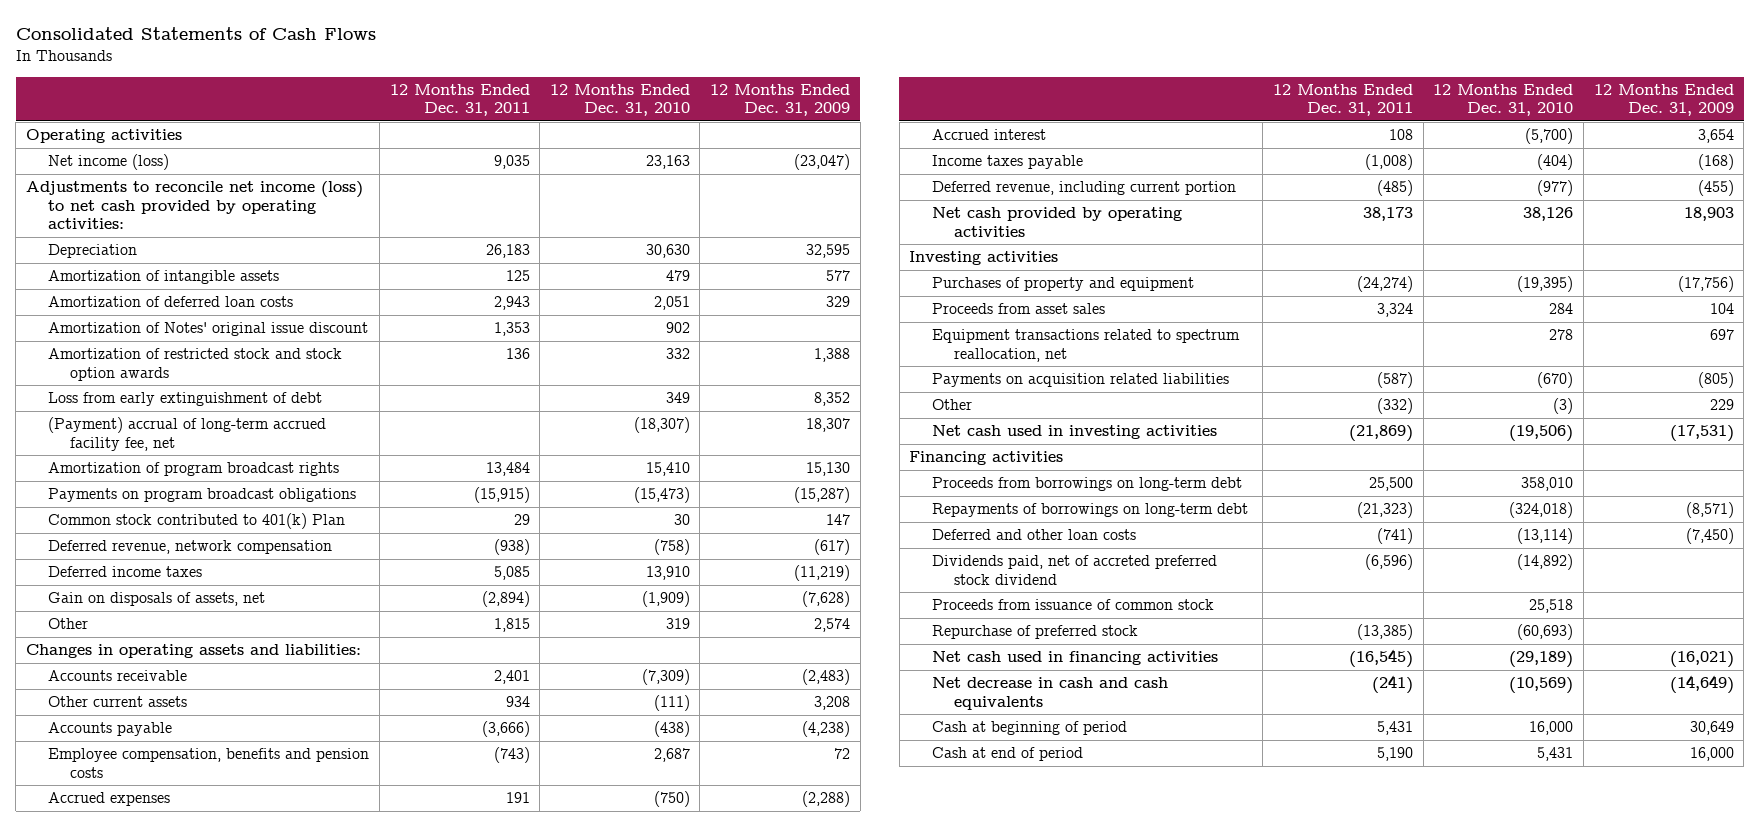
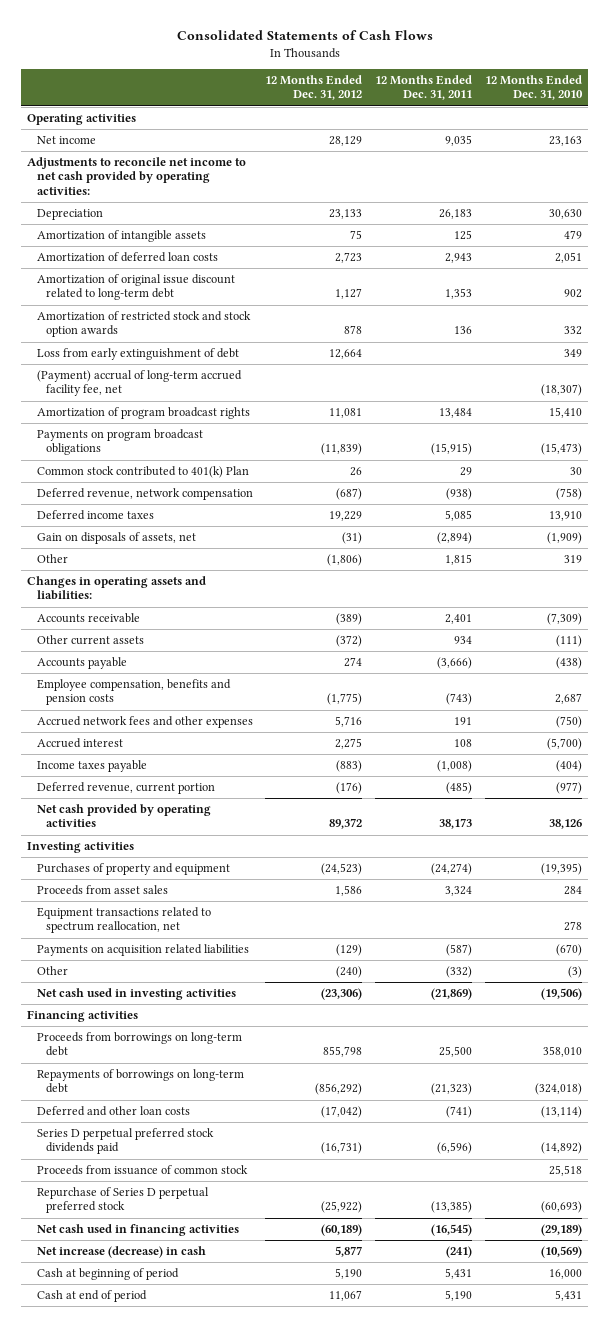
[710,83,851,117] 12 Months Ended Dec. 31, 2009 -> none
none -> [265,75,363,101] 12 Months Ended Dec. 31, 2012
[48,154,170,171] Net income (loss) -> [36,136,96,145] Net income
[25,181,363,230] Adjustments to reconcile net income (loss) to net cash provided by operating activities: -> [27,157,247,195] Adjustments to reconcile net income to net cash provided by operating activities:
[48,322,369,337] Amortization of Notes' original issue discount -> [36,274,235,301] Amortization of original issue discount related to long-term debt
[48,792,171,807] Accrued expenses -> [36,716,253,729] Accrued network fees and other expenses
[931,181,1236,196] Deferred revenue, including current portion -> [36,782,215,795] Deferred revenue, current portion
[931,555,1217,585] Dividends paid, net of accreted preferred stock dividend -> [36,1128,214,1155] Series D perpetual preferred stock dividends paid
[931,625,1138,640] Repurchase of preferred stock -> [36,1187,209,1214] Repurchase of Series D perpetual preferred stock
[931,677,1168,710] Net decrease in cash and cash equivalents -> [36,1246,206,1259] Net increase (decrease) in cash

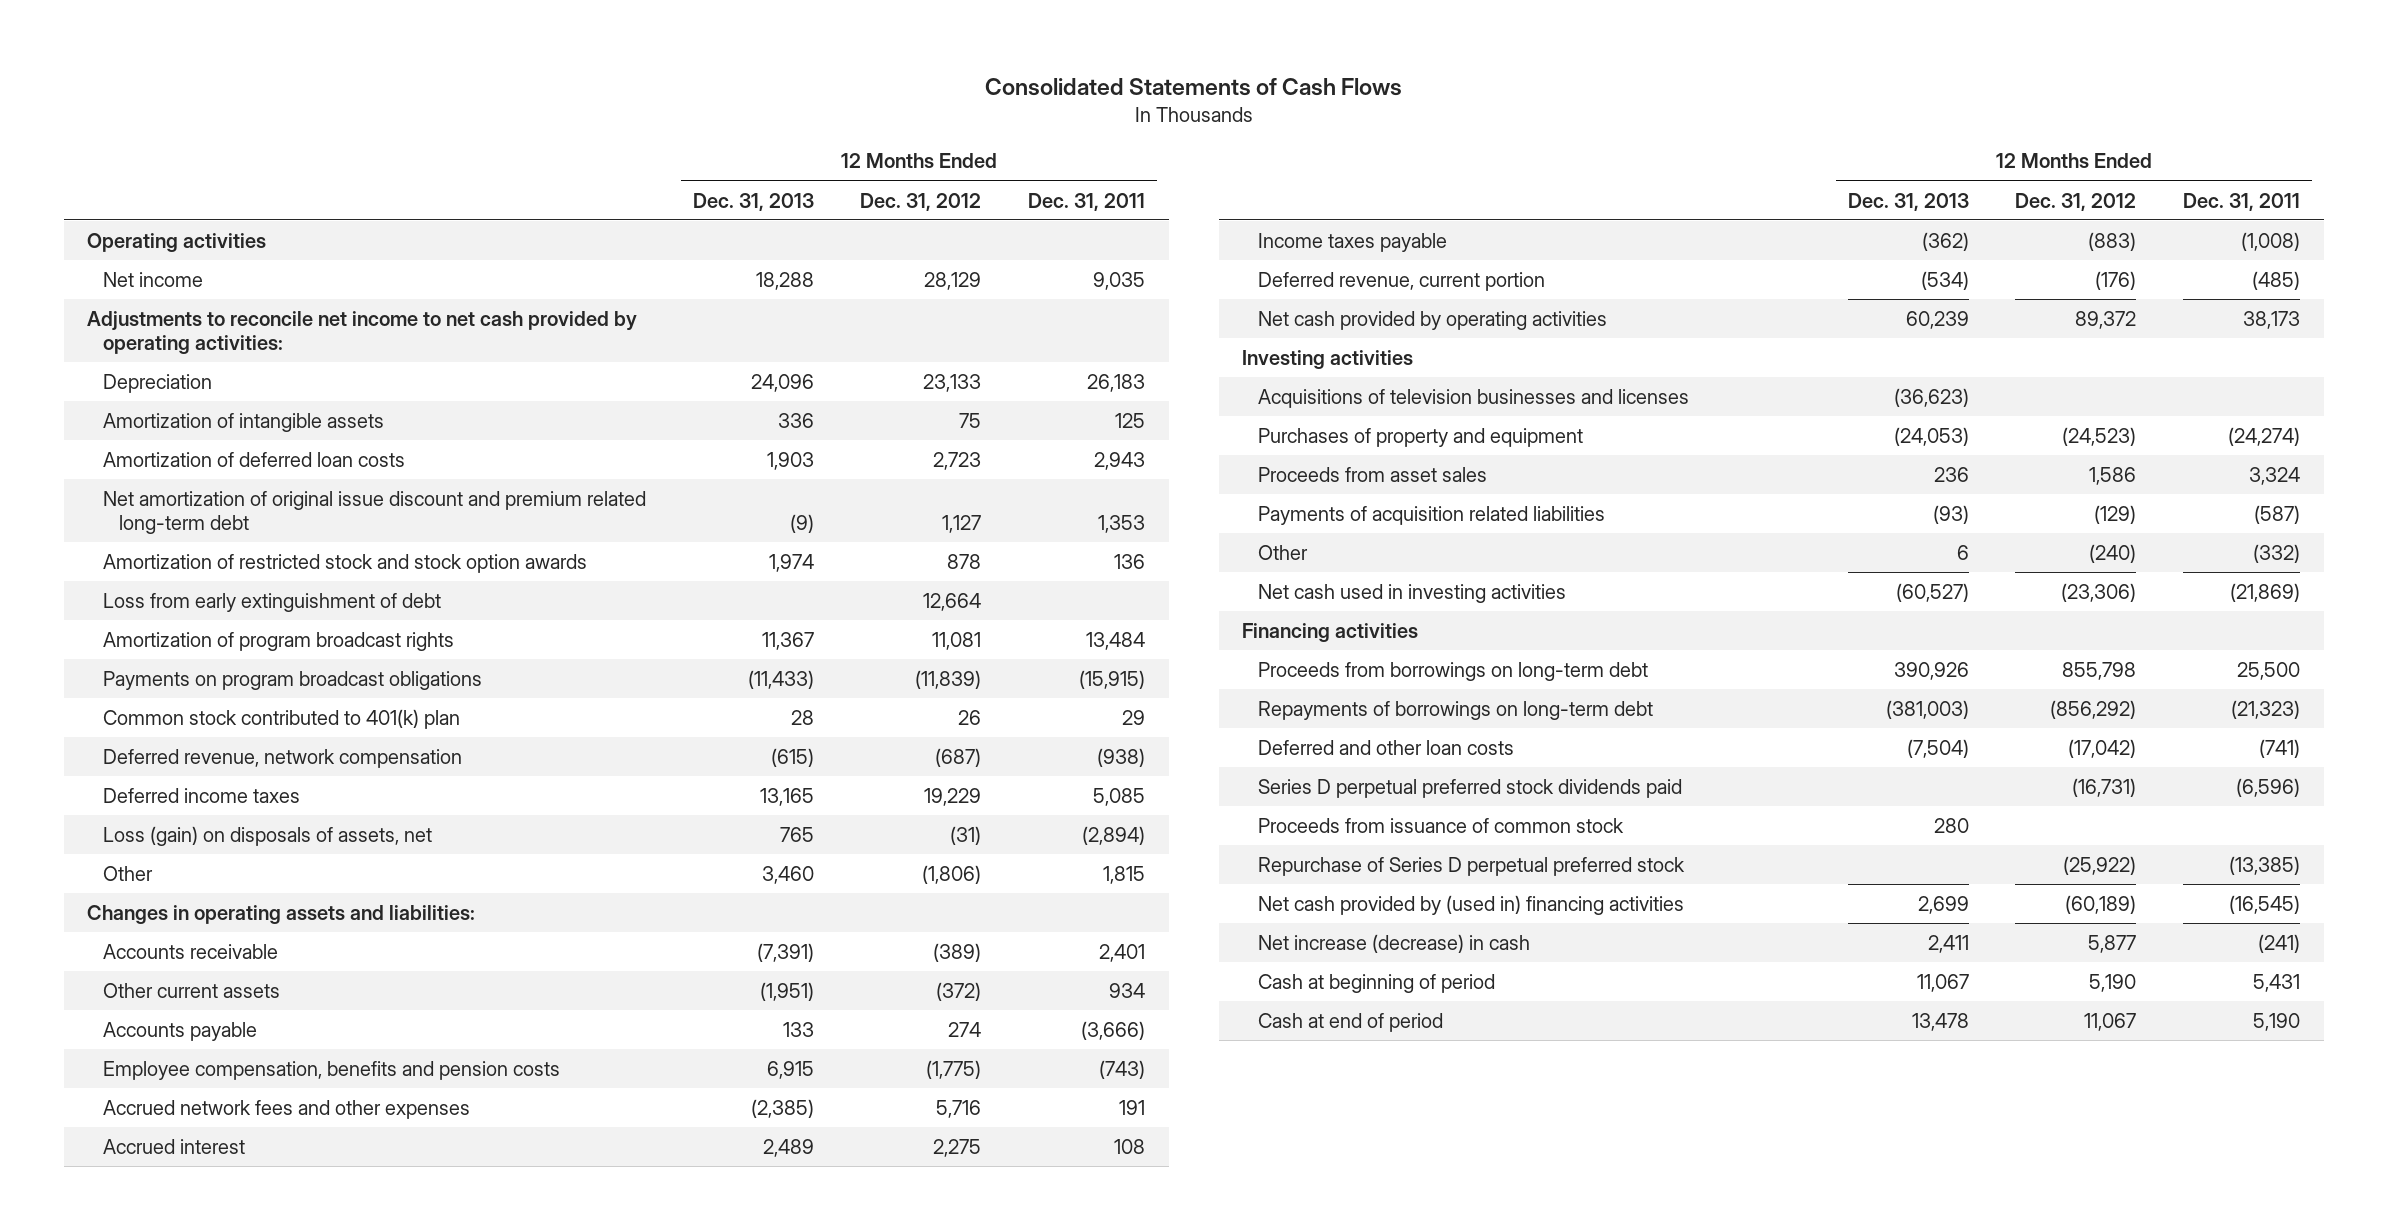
[485,75,584,101] 12 Months Ended Dec. 31, 2010 -> none
none -> [692,192,814,211] Dec. 31, 2013
[36,274,235,301] Amortization of original issue discount related to long-term debt -> [102,490,646,534] Net amortization of original issue discount and premium related long-term debt
[36,370,242,397] (Payment) accrual of long-term accrued facility fee, net -> none
[36,466,249,479] Common stock contributed to 401(k) Plan -> [102,708,460,729] Common stock contributed to 401(k) plan
[36,532,196,545] Gain on disposals of assets, net -> [102,825,432,846] Loss (gain) on disposals of assets, net
none -> [1257,388,1689,408] Acquisitions of television businesses and licenses
[36,907,211,934] Equipment transactions related to spectrum reallocation, net -> none
[36,944,249,957] Payments on acquisition related liabilities -> [1257,505,1605,525] Payments of acquisition related liabilities
[36,1224,239,1237] Net cash used in financing activities -> [1257,894,1684,915] Net cash provided by (used in) financing activities

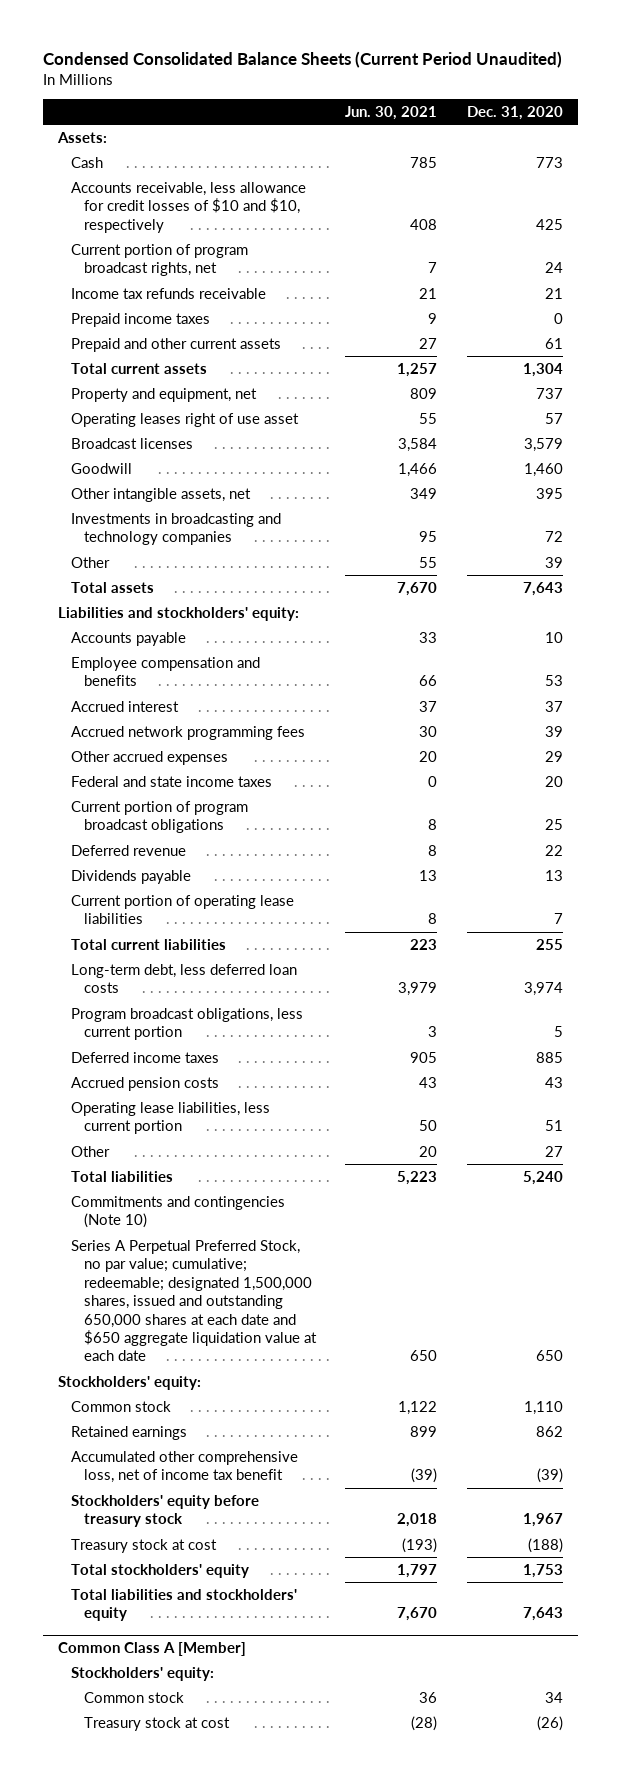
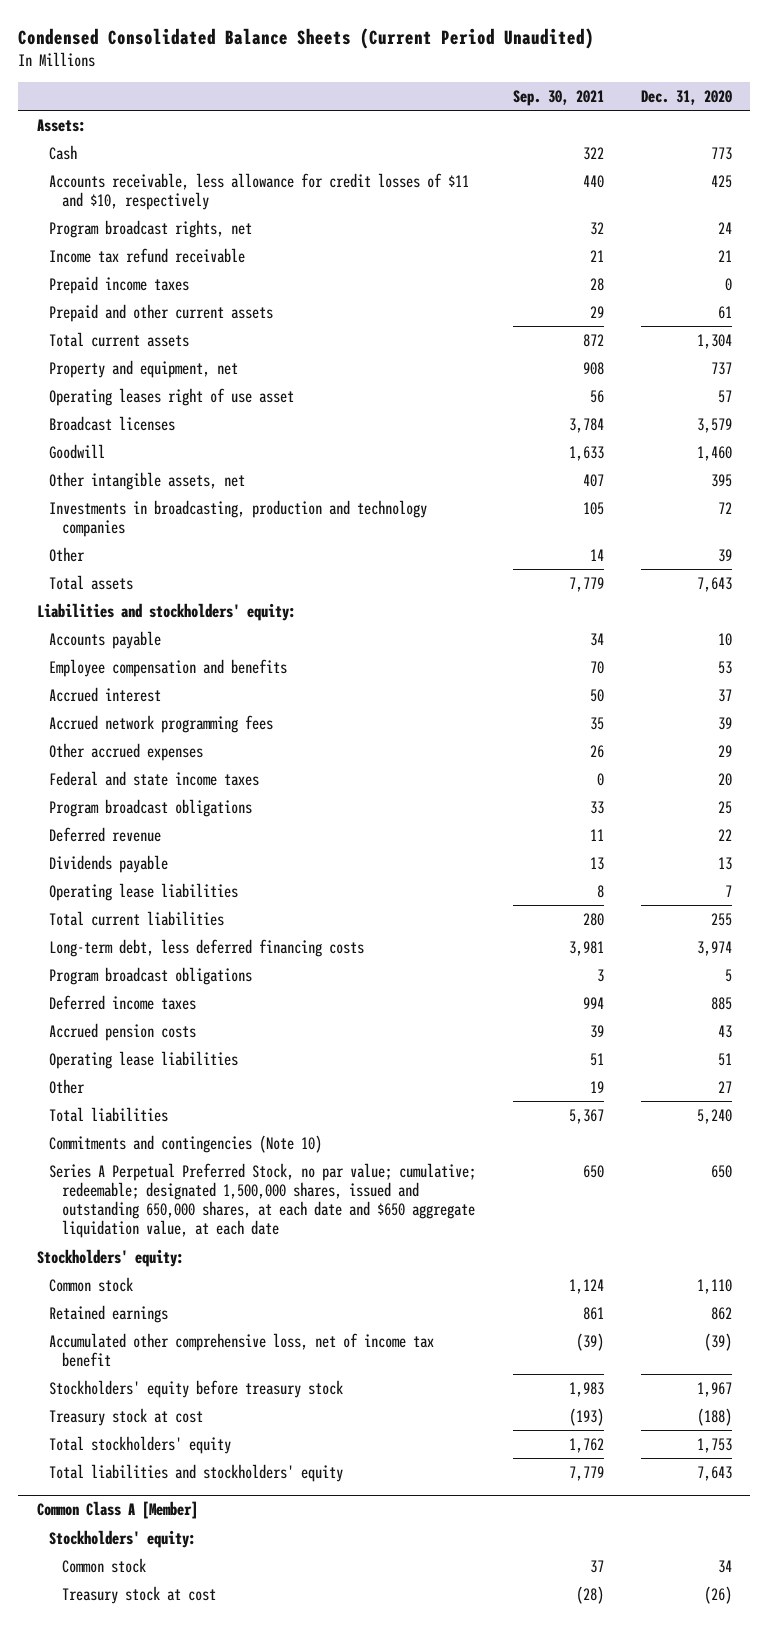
[345,106,438,121] Jun. 30, 2021 -> none
none -> [513,90,605,107] Sep. 30, 2021
[70,181,306,233] Accounts receivable, less allowance for credit losses of $10 and $10, respectively -> [49,172,470,210] Accounts receivable, less allowance for credit losses of $11 and $10, respectively
[70,243,248,277] Current portion of program broadcast rights, net -> [49,219,253,238] Program broadcast rights, net
[70,287,266,299] Income tax refunds receivable -> [49,247,246,263] Income tax refund receivable
[70,512,281,546] Investments in broadcasting and technology companies -> [49,499,428,537] Investments in broadcasting, production and technology companies
[70,800,248,834] Current portion of program broadcast obligations -> [49,798,253,817] Program broadcast obligations
[70,894,294,925] Current portion of operating lease liabilities -> [49,882,239,901] Operating lease liabilities
[70,963,297,994] Long-term debt, less deferred loan costs -> [49,938,365,957] Long-term debt, less deferred financing costs
[70,1007,303,1041] Program broadcast obligations, less current portion -> [49,966,253,985] Program broadcast obligations
[70,1101,270,1135] Operating lease liabilities, less current portion -> [49,1050,239,1069] Operating lease liabilities
[70,1239,317,1362] Series A Perpetual Preferred Stock, no par value; cumulative; redeemable; designated 1,500,000 shares, issued and outstanding 650,000 shares at each date and $650 aggregate liquidation value at each date -> [49,1162,477,1239] Series A Perpetual Preferred Stock, no par value; cumulative; redeemable; designated 1,500,000 shares, issued and outstanding 650,000 shares, at each date and $650 aggregate liquidation value, at each date

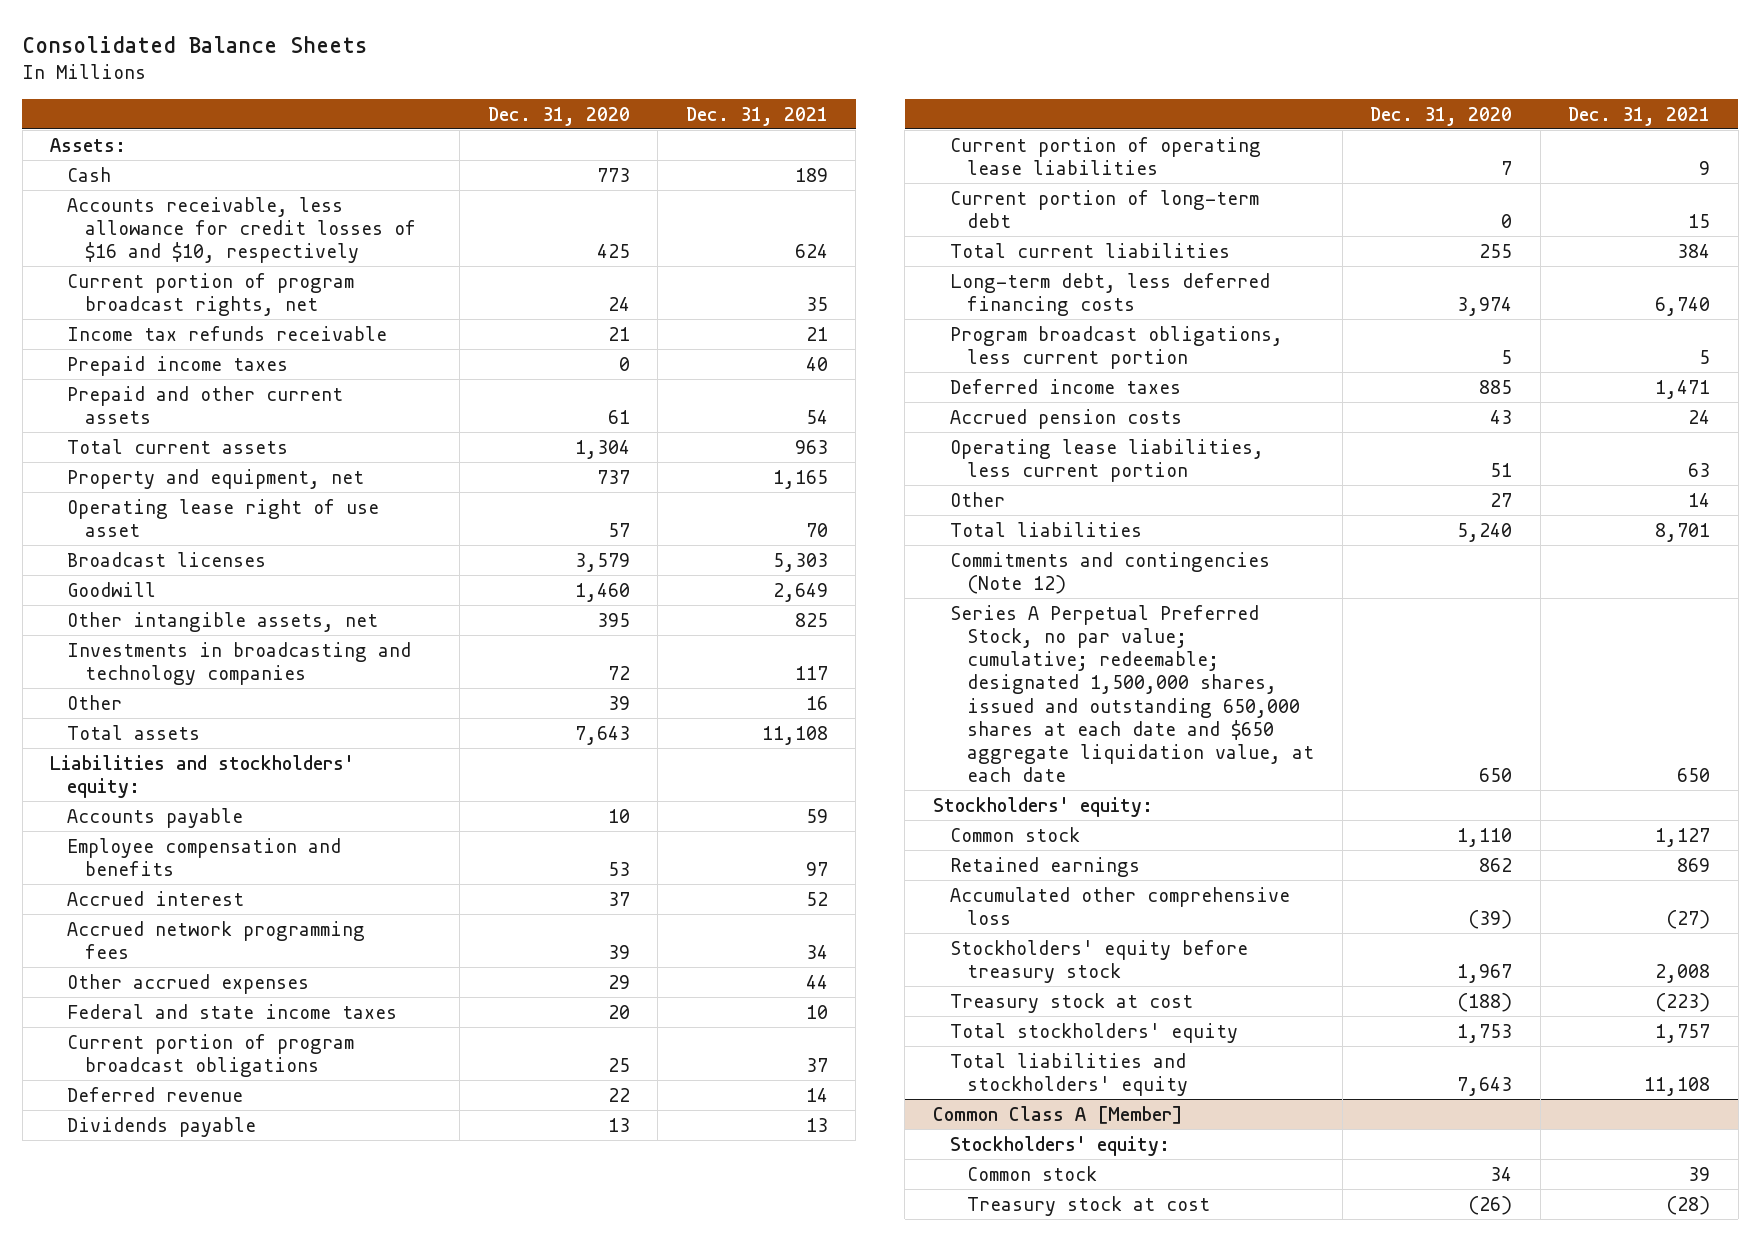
[18,27,595,49] Condensed Consolidated Balance Sheets (Current Period Unaudited) -> [22,35,368,53] Consolidated Balance Sheets
[513,90,605,107] Sep. 30, 2021 -> none
none -> [685,106,828,126] Dec. 31, 2021
[49,172,470,210] Accounts receivable, less allowance for credit losses of $11 and $10, respectively -> [67,196,416,264] Accounts receivable, less allowance for credit losses of $16 and $10, respectively
[49,219,253,238] Program broadcast rights, net -> [67,272,355,316] Current portion of program broadcast rights, net
[49,247,246,263] Income tax refund receivable -> [67,325,388,341] Income tax refunds receivable
[49,387,295,406] Operating leases right of use asset -> [67,498,380,537] Operating lease right of use asset
[49,499,428,537] Investments in broadcasting, production and technology companies -> [67,641,412,685] Investments in broadcasting and technology companies
[49,798,253,817] Program broadcast obligations -> [67,1033,355,1077] Current portion of program broadcast obligations
[49,882,239,901] Operating lease liabilities -> [949,136,1261,175] Current portion of operating lease liabilities
none -> [949,189,1259,228] Current portion of long-term debt
[49,966,253,985] Program broadcast obligations -> [949,325,1283,369] Program broadcast obligations, less current portion
[49,1050,239,1069] Operating lease liabilities -> [949,438,1264,482] Operating lease liabilities, less current portion
[49,1134,323,1153] Commitments and contingencies (Note 10) -> [949,551,1270,594] Commitments and contingencies (Note 12)
[49,1162,477,1239] Series A Perpetual Preferred Stock, no par value; cumulative; redeemable; designated 1,500,000 shares, issued and outstanding 650,000 shares, at each date and $650 aggregate liquidation value, at each date -> [949,604,1315,783] Series A Perpetual Preferred Stock, no par value; cumulative; redeemable; designated 1,500,000 shares, issued and outstanding 650,000 shares at each date and $650 aggregate liquidation value, at each date
[49,1332,435,1367] Accumulated other comprehensive loss, net of income tax benefit -> [949,886,1290,925] Accumulated other comprehensive loss

